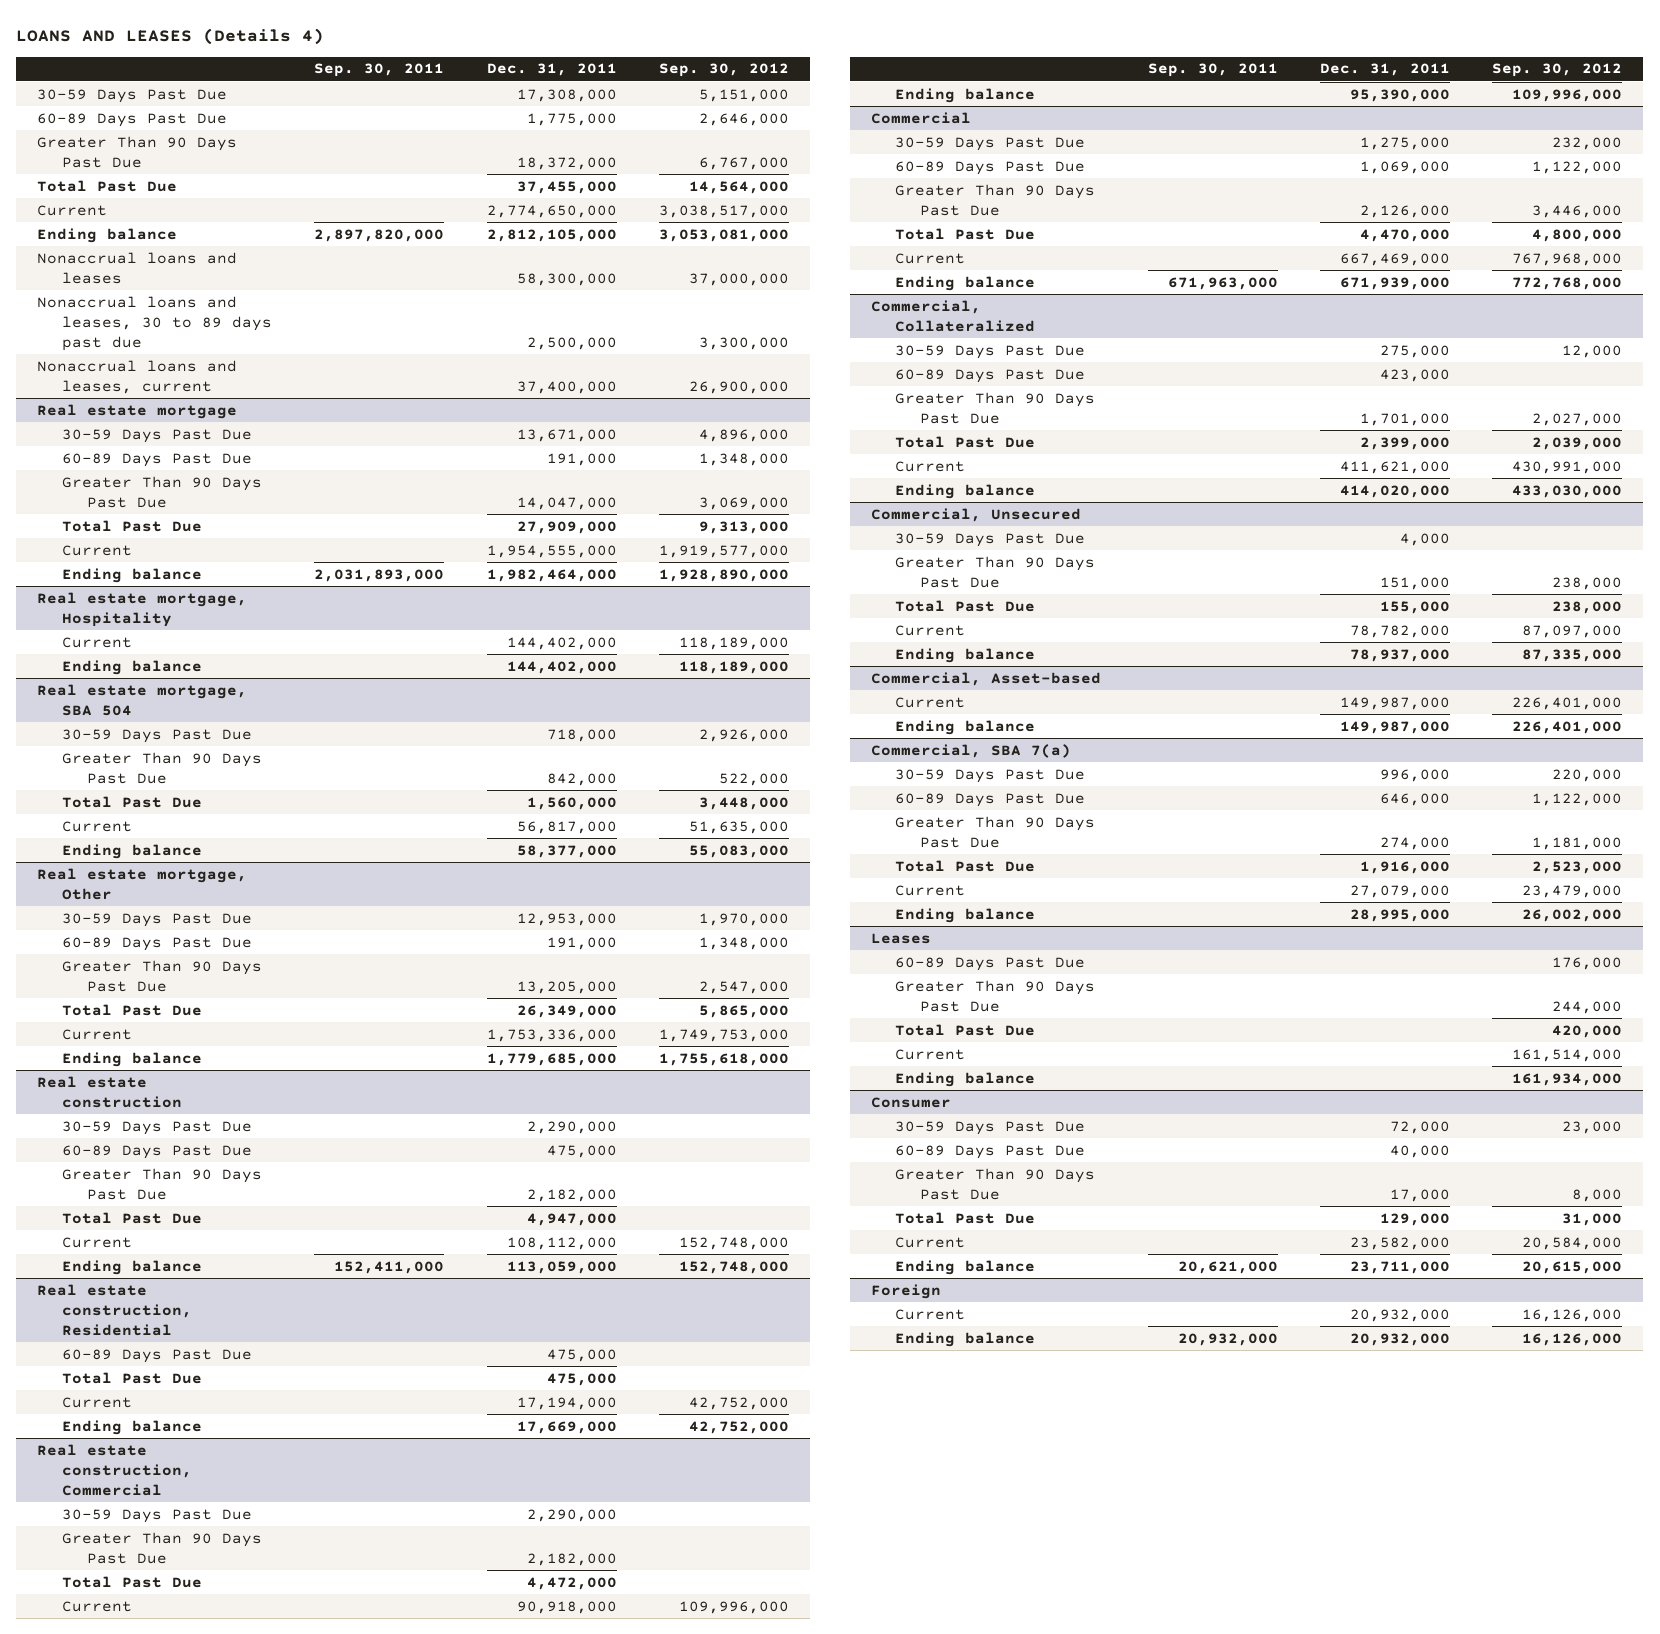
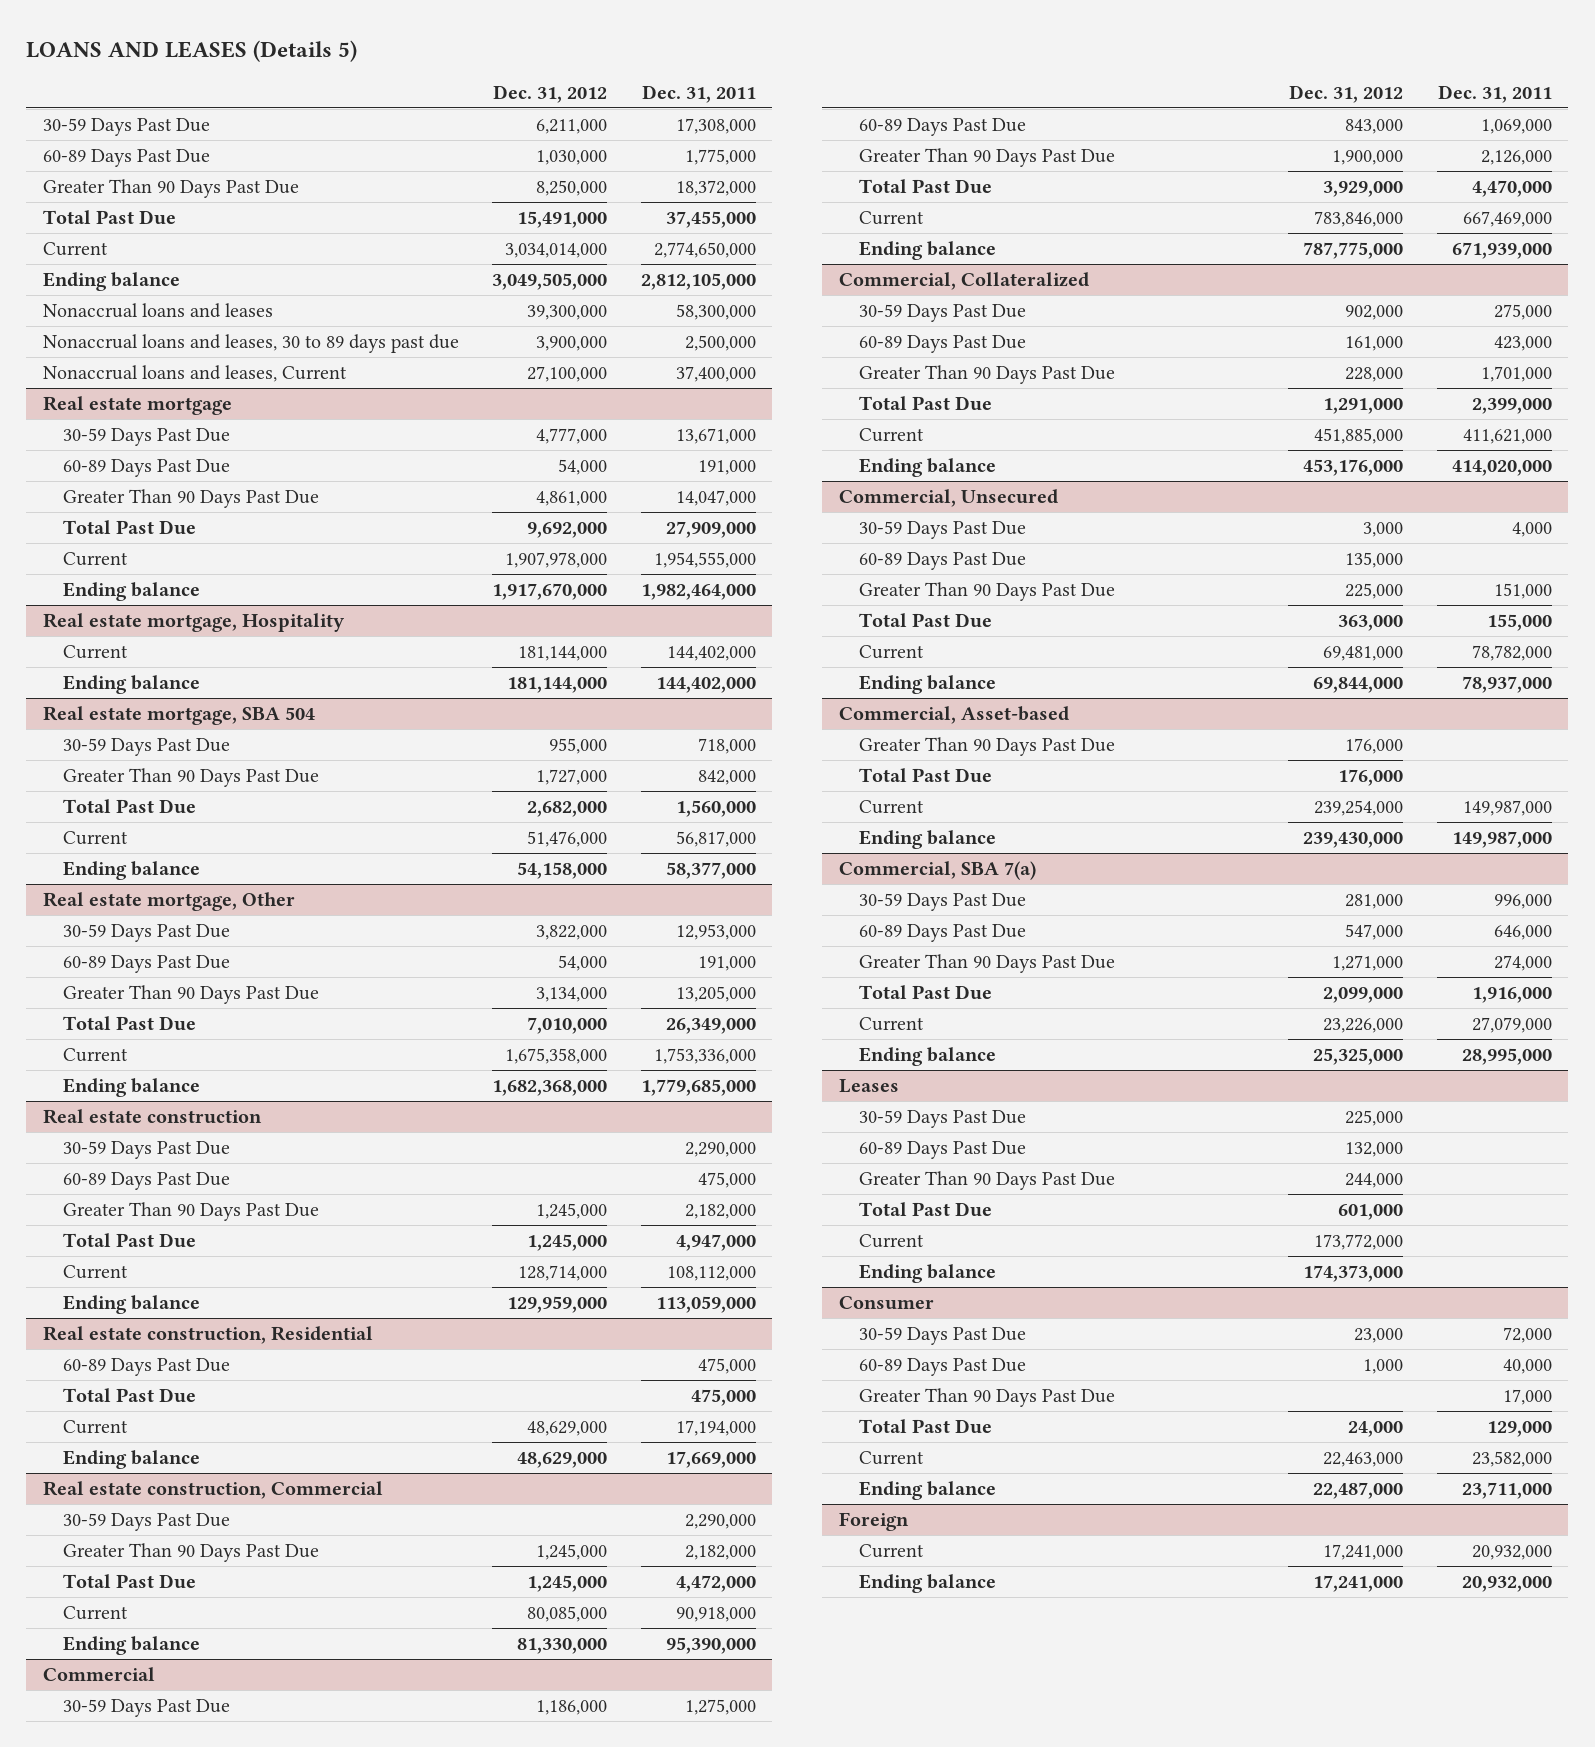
[16,27,325,45] LOANS AND LEASES (Details 4) -> [26,40,358,63] LOANS AND LEASES (Details 5)
[314,63,445,78] Sep. 30, 2011 -> none
[658,63,789,78] Sep. 30, 2012 -> none
none -> [493,84,608,103] Dec. 31, 2012
[37,359,238,394] Nonaccrual loans and leases, current -> [42,364,347,382] Nonaccrual loans and leases, Current
none -> [859,551,1027,570] 60-89 Days Past Due
none -> [859,736,1116,756] Greater Than 90 Days Past Due
none -> [859,767,993,783] Total Past Due
none -> [859,1109,1027,1128] 30-59 Days Past Due

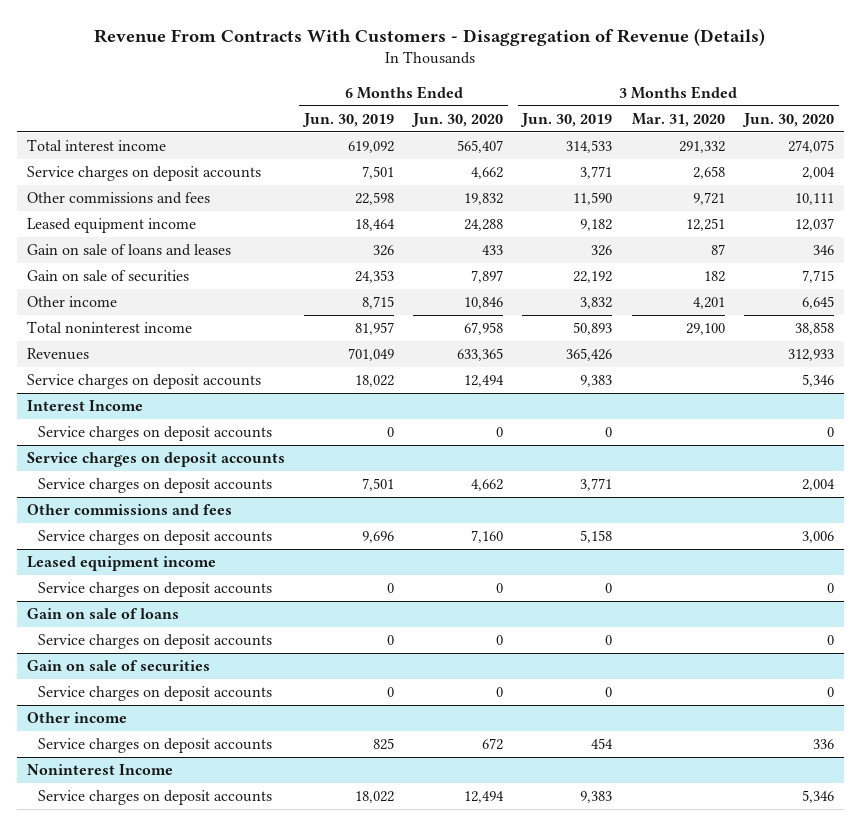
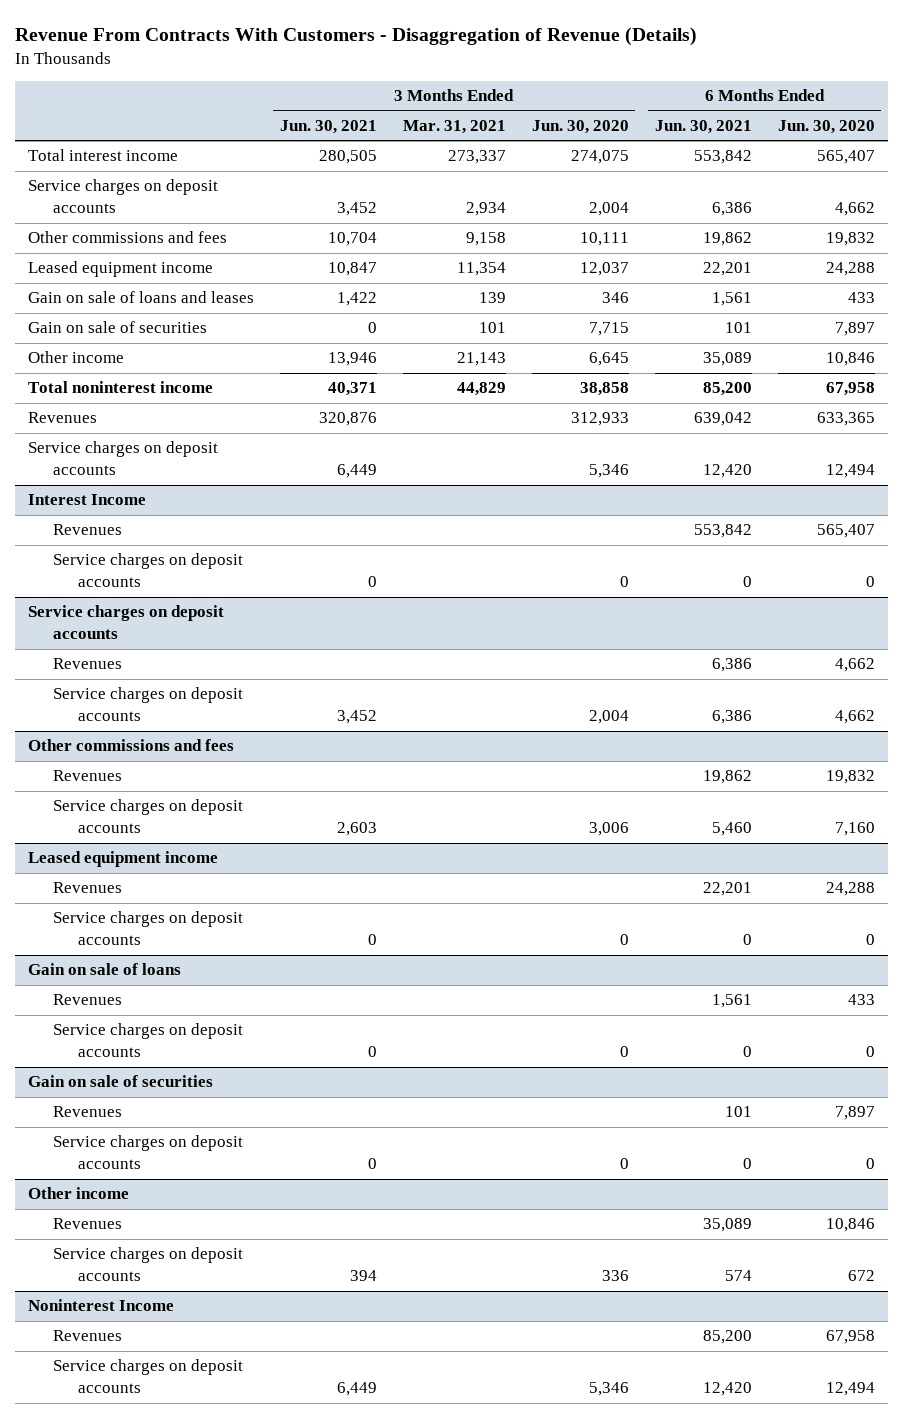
[301,112,394,127] Jun. 30, 2019 -> none
[520,112,613,127] Jun. 30, 2019 -> none
[631,112,725,127] Mar. 31, 2020 -> none
none -> [279,119,377,134] Jun. 30, 2021
none -> [402,119,506,134] Mar. 31, 2021
none -> [654,119,752,134] Jun. 30, 2021
none -> [52,524,122,536] Revenues
none -> [52,658,122,670] Revenues
none -> [52,770,122,782] Revenues
none -> [52,882,122,894] Revenues
none -> [52,994,122,1006] Revenues
none -> [52,1106,122,1118] Revenues
none -> [52,1218,122,1230] Revenues
none -> [52,1330,122,1342] Revenues

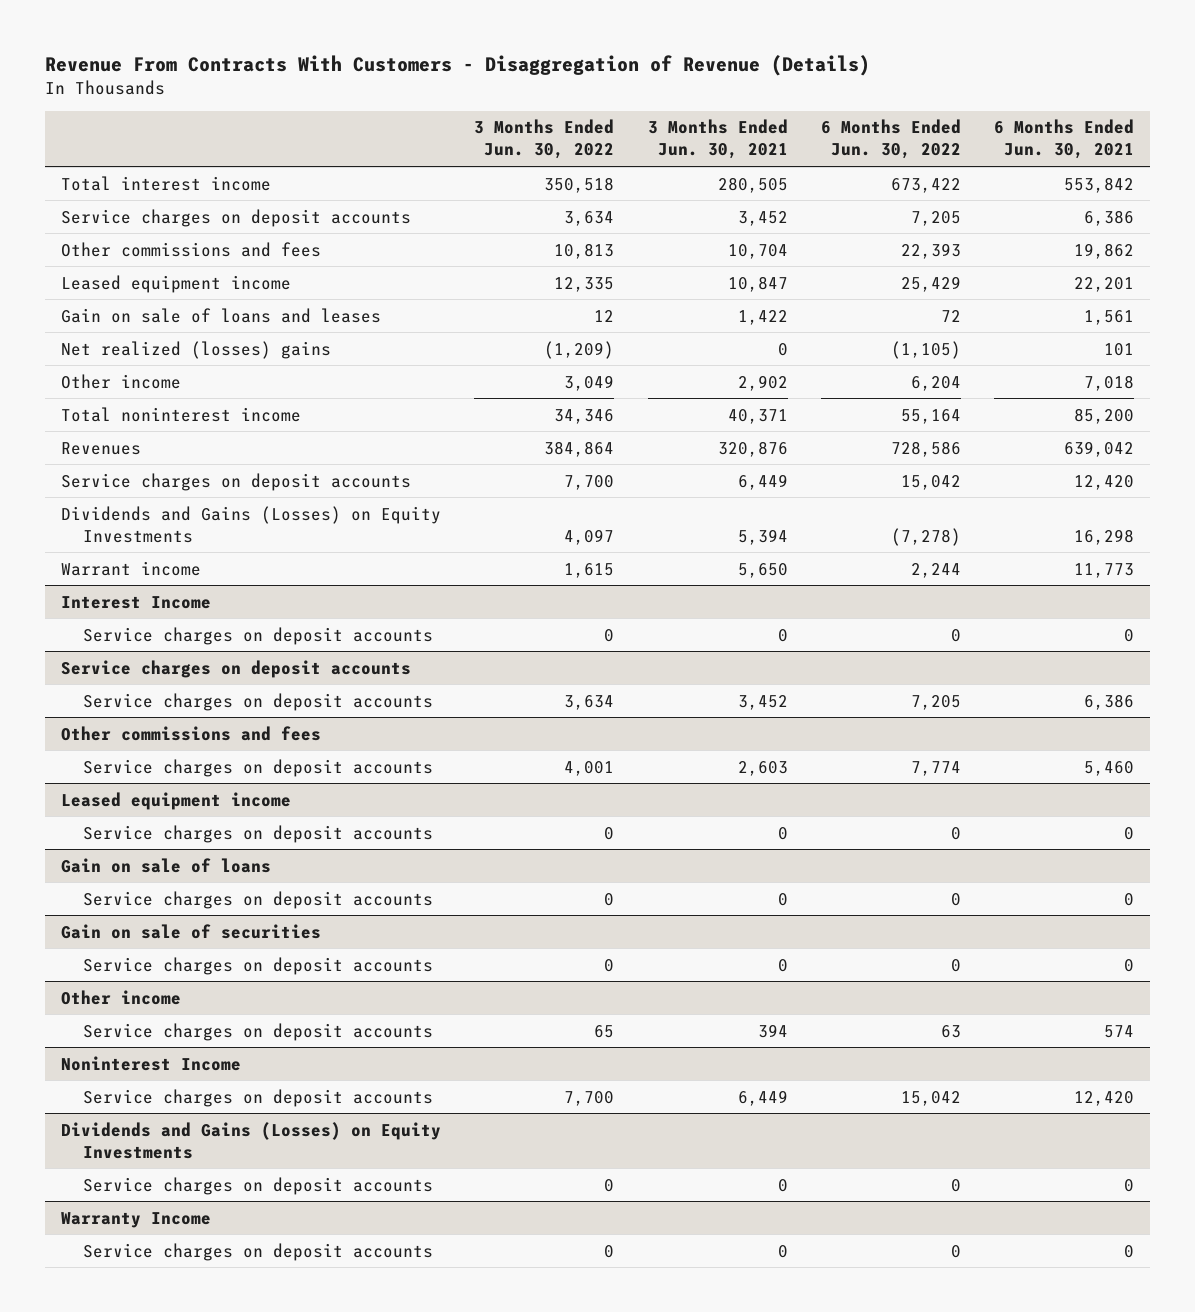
[402,119,506,134] Mar. 31, 2021 -> none
[531,119,629,134] Jun. 30, 2020 -> none
[777,119,875,134] Jun. 30, 2020 -> none
none -> [474,119,615,160] 3 Months Ended Jun. 30, 2022
none -> [820,119,961,160] 6 Months Ended Jun. 30, 2022
[27,321,207,334] Gain on sale of securities -> [61,340,332,359] Net realized (losses) gains
[327,352,377,367] 13,946 -> [737,374,788,391] 2,902
[702,352,752,367] 35,089 -> [1083,374,1134,391] 7,018
none -> [61,505,442,543] Dividends and Gains (Losses) on Equity Investments
none -> [61,560,202,576] Warrant income
[52,524,122,536] Revenues -> none
[52,658,122,670] Revenues -> none
[52,770,122,782] Revenues -> none
[52,882,122,894] Revenues -> none
[52,994,122,1006] Revenues -> none
[52,1106,122,1118] Revenues -> none
[52,1218,122,1230] Revenues -> none
[52,1330,122,1342] Revenues -> none
none -> [61,1121,442,1159] Dividends and Gains (Losses) on Equity Investments
none -> [82,1176,433,1195] Service charges on deposit accounts
none -> [61,1211,212,1228] Warranty Income
none -> [82,1242,433,1261] Service charges on deposit accounts

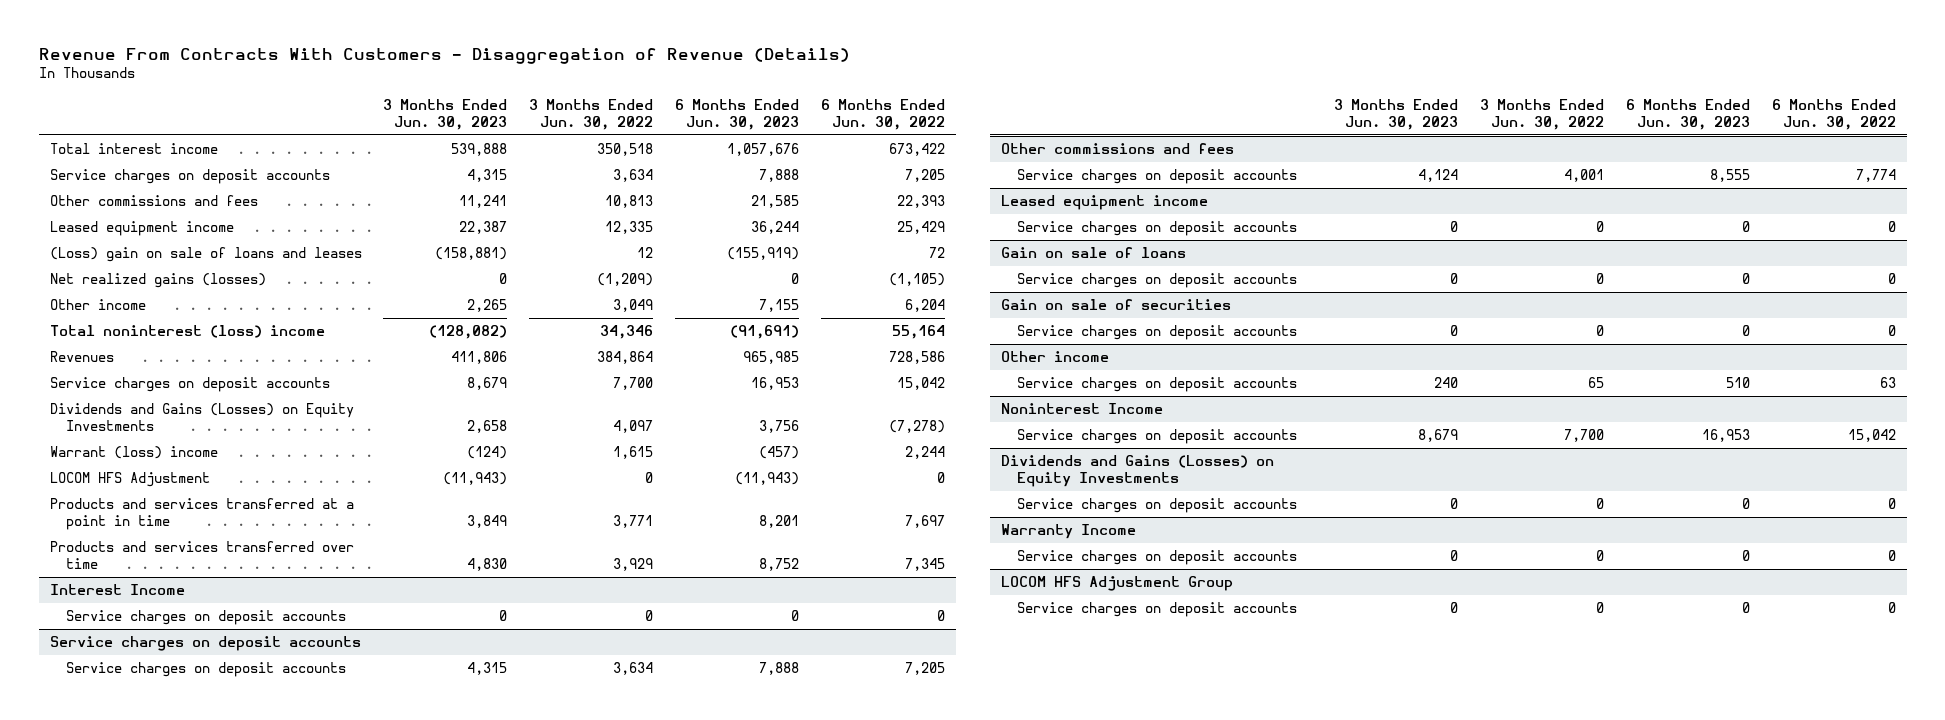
[647,119,788,160] 3 Months Ended Jun. 30, 2021 -> none
[993,119,1134,160] 6 Months Ended Jun. 30, 2021 -> none
none -> [383,98,508,131] 3 Months Ended Jun. 30, 2023
none -> [675,98,800,131] 6 Months Ended Jun. 30, 2023
[61,307,382,323] Gain on sale of loans and leases -> [49,247,362,263] (Loss) gain on sale of loans and leases
[61,340,332,359] Net realized (losses) gains -> [49,273,266,289] Net realized gains (losses)
[61,406,302,422] Total noninterest income -> [49,325,325,339] Total noninterest (loss) income
[61,560,202,576] Warrant income -> [49,446,218,460] Warrant (loss) income
none -> [49,472,210,488] LOCOM HFS Adjustment
none -> [49,498,354,531] Products and services transferred at a point in time
none -> [49,541,354,570] Products and services transferred over time
none -> [1000,576,1233,592] LOCOM HFS Adjustment Group
none -> [1016,602,1297,618] Service charges on deposit accounts

